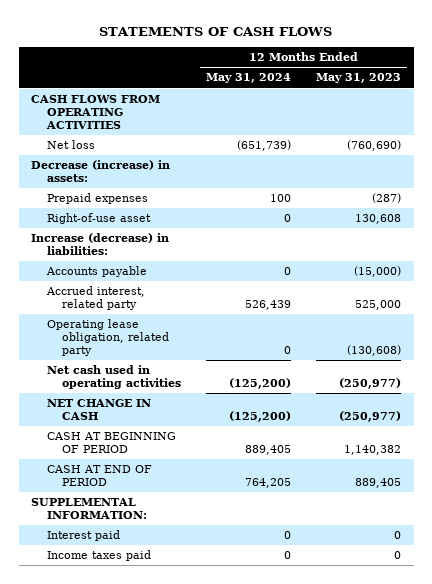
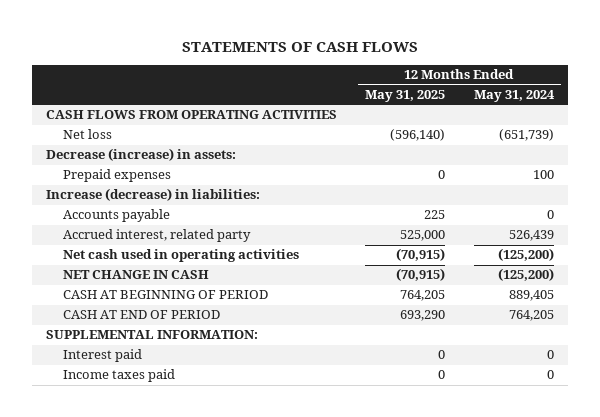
[316,73,402,84] May 31, 2023 -> none
none -> [365,89,446,102] May 31, 2025
[46,213,151,225] Right-of-use asset -> none
[46,319,169,356] Operating lease obligation, related party -> none

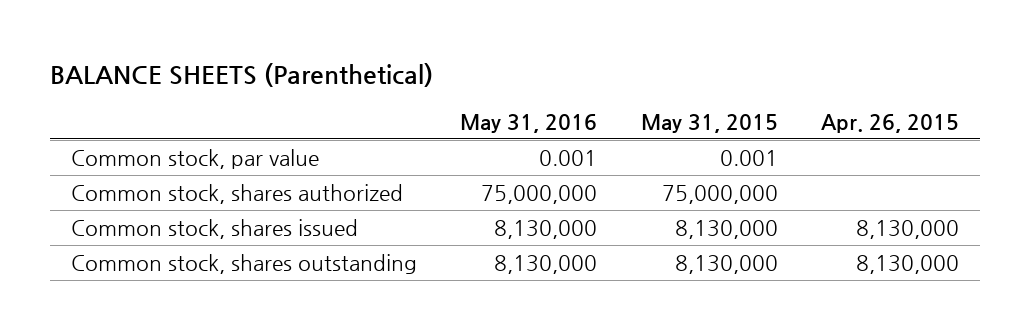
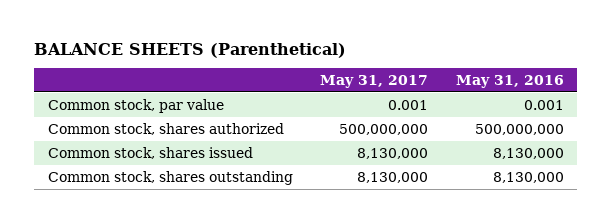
[640,113,778,133] May 31, 2015 -> none
[820,113,959,133] Apr. 26, 2015 -> none
none -> [320,74,429,88] May 31, 2017
[481,184,598,204] 75,000,000 -> [474,123,564,135] 500,000,000

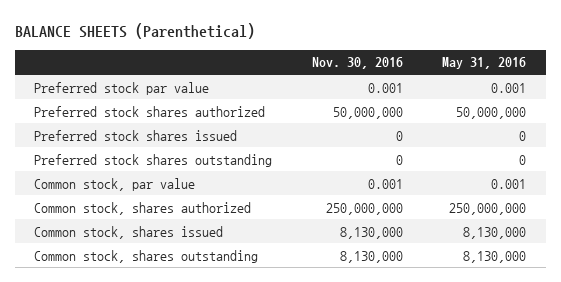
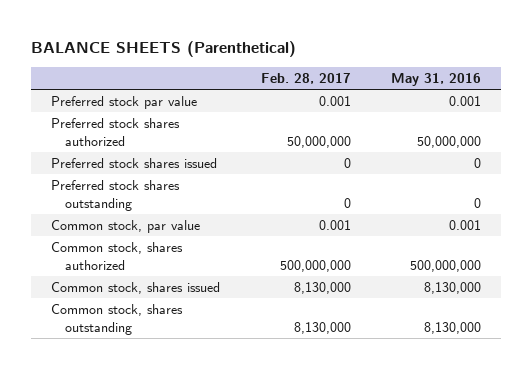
[311,57,403,70] Nov. 30, 2016 -> none
none -> [260,73,351,85] Feb. 28, 2017
[449,202,527,215] 250,000,000 -> [409,259,481,272] 500,000,000

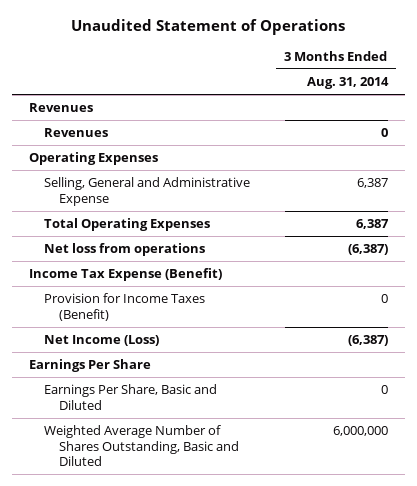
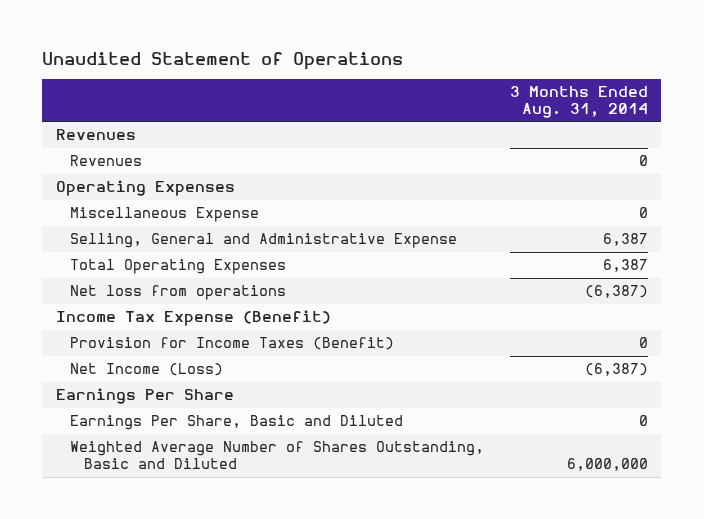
none -> [69,207,259,223] Miscellaneous Expense

